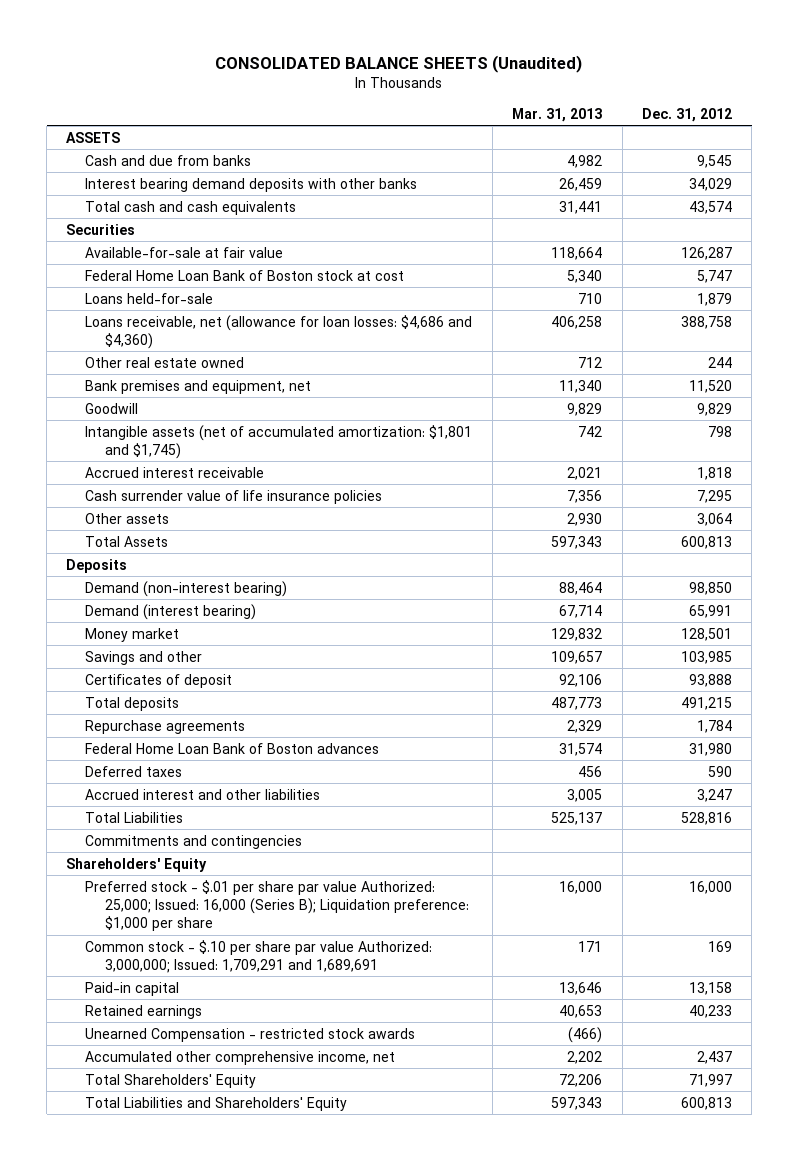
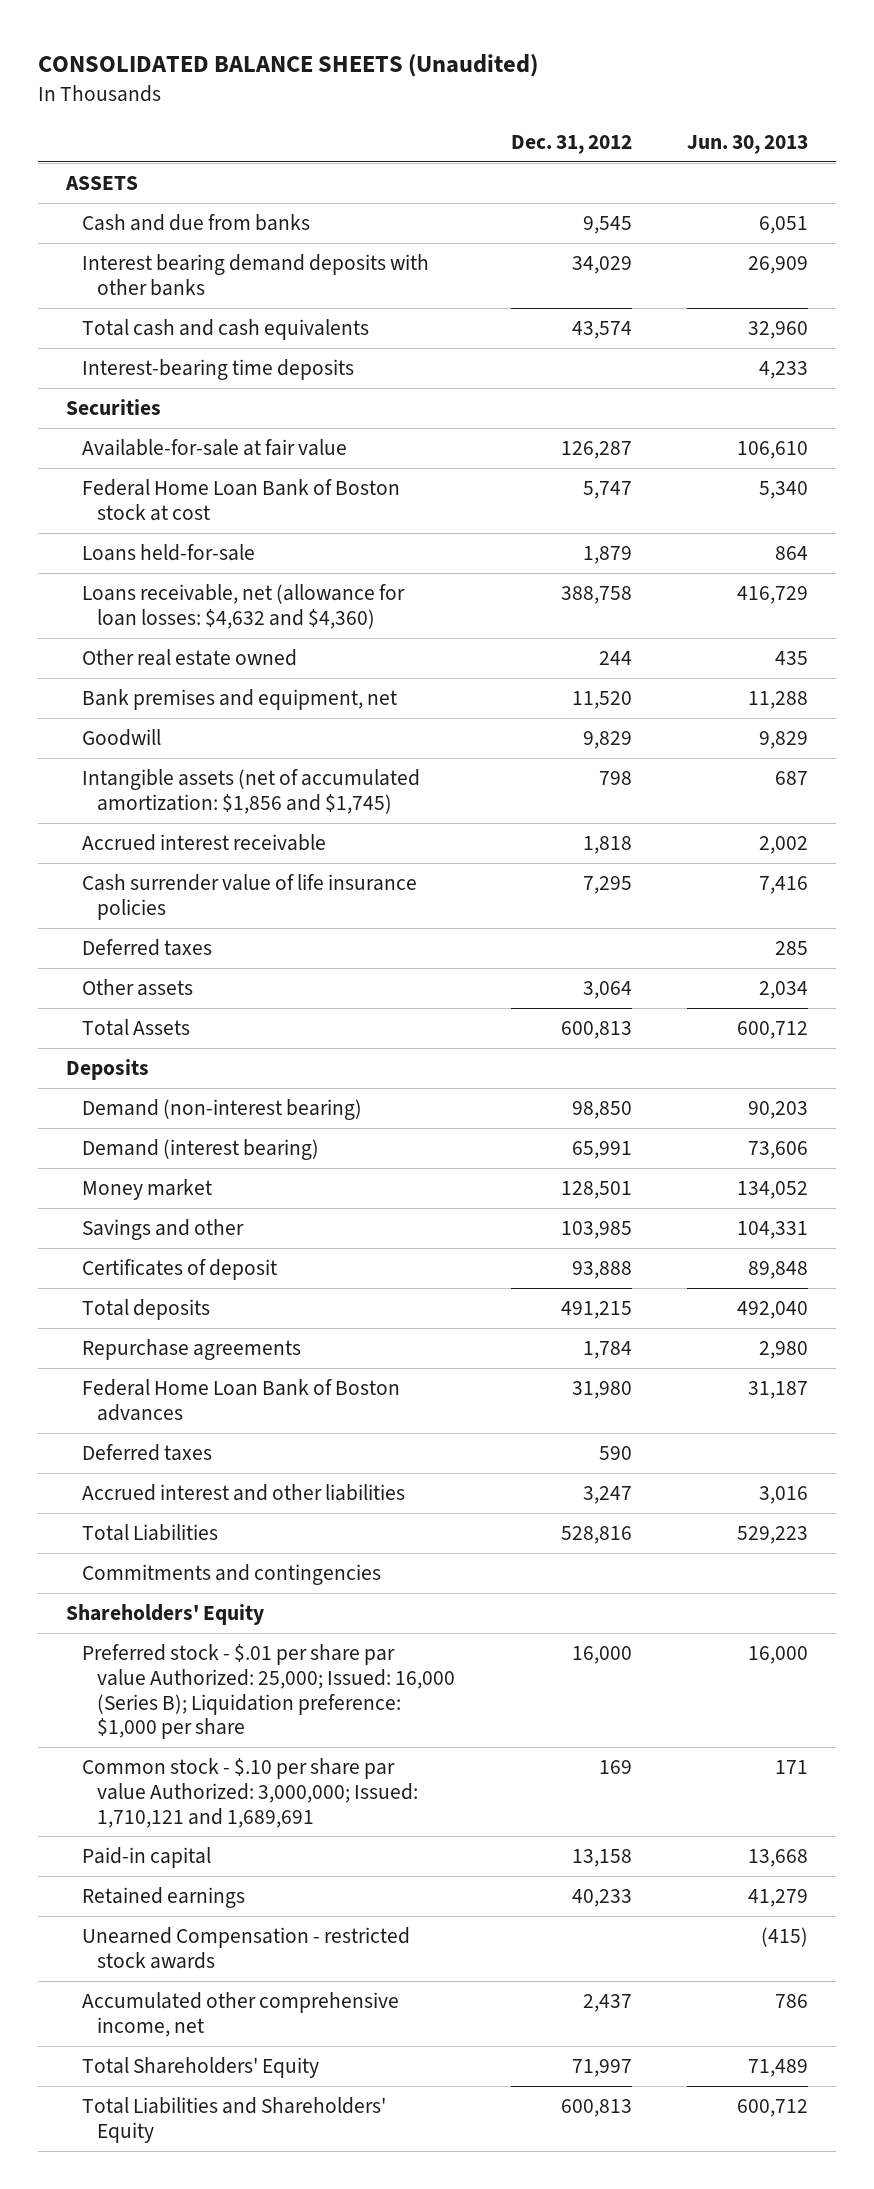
[512,107,603,122] Mar. 31, 2013 -> none
none -> [687,135,809,155] Jun. 30, 2013
none -> [81,359,354,381] Interest-bearing time deposits
[85,314,473,349] Loans receivable, net (allowance for loan losses: $4,686 and $4,360) -> [81,584,405,629] Loans receivable, net (allowance for loan losses: $4,632 and $4,360)
[85,424,473,459] Intangible assets (net of accumulated amortization: $1,801 and $1,745) -> [81,769,420,814] Intangible assets (net of accumulated amortization: $1,856 and $1,745)
none -> [81,939,212,957] Deferred taxes
[85,939,433,973] Common stock - $.10 per share par value Authorized: 3,000,000; Issued: 1,709,291 and 1,689,691 -> [81,1758,419,1828] Common stock - $.10 per share par value Authorized: 3,000,000; Issued: 1,710,121 and 1,689,691

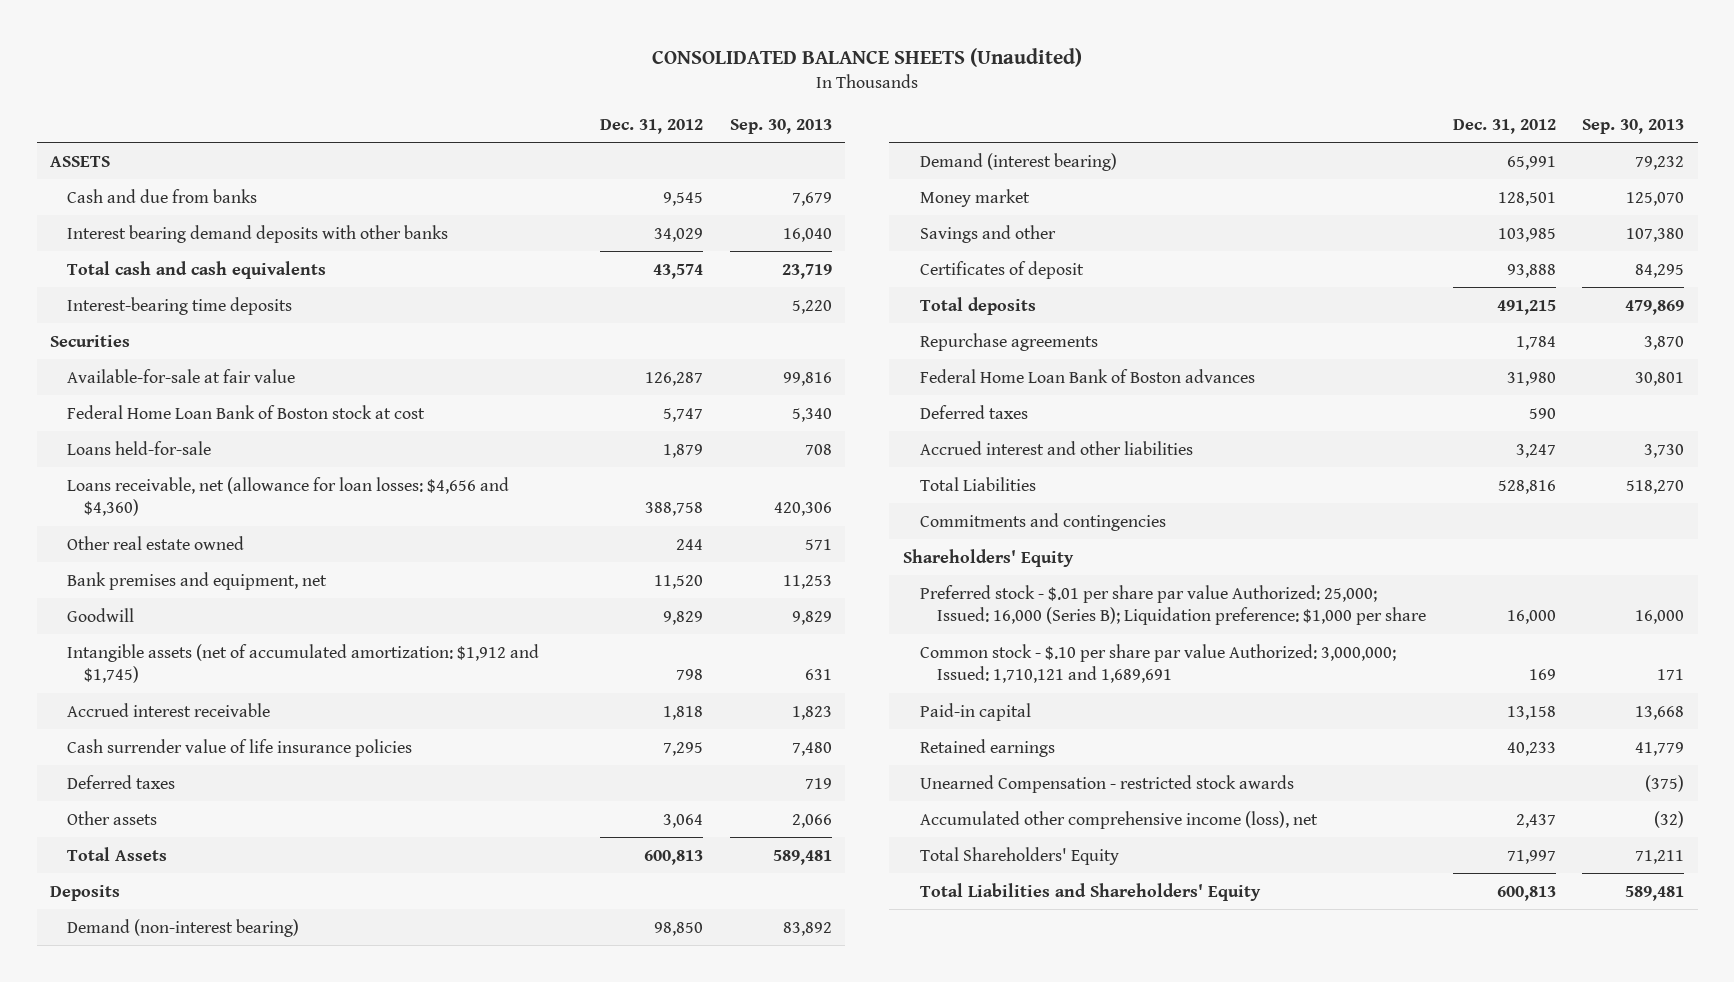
[687,135,809,155] Jun. 30, 2013 -> none
none -> [729,118,832,134] Sep. 30, 2013
[81,584,405,629] Loans receivable, net (allowance for loan losses: $4,632 and $4,360) -> [67,476,510,516] Loans receivable, net (allowance for loan losses: $4,656 and $4,360)
[81,769,420,814] Intangible assets (net of accumulated amortization: $1,856 and $1,745) -> [67,643,540,683] Intangible assets (net of accumulated amortization: $1,912 and $1,745)
[81,1992,399,2037] Accumulated other comprehensive income, net -> [919,810,1318,829] Accumulated other comprehensive income (loss), net

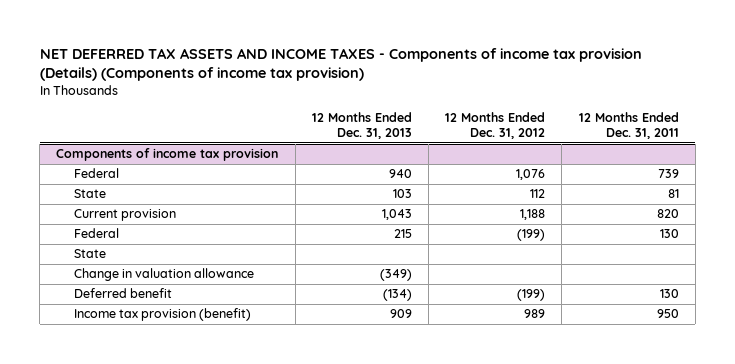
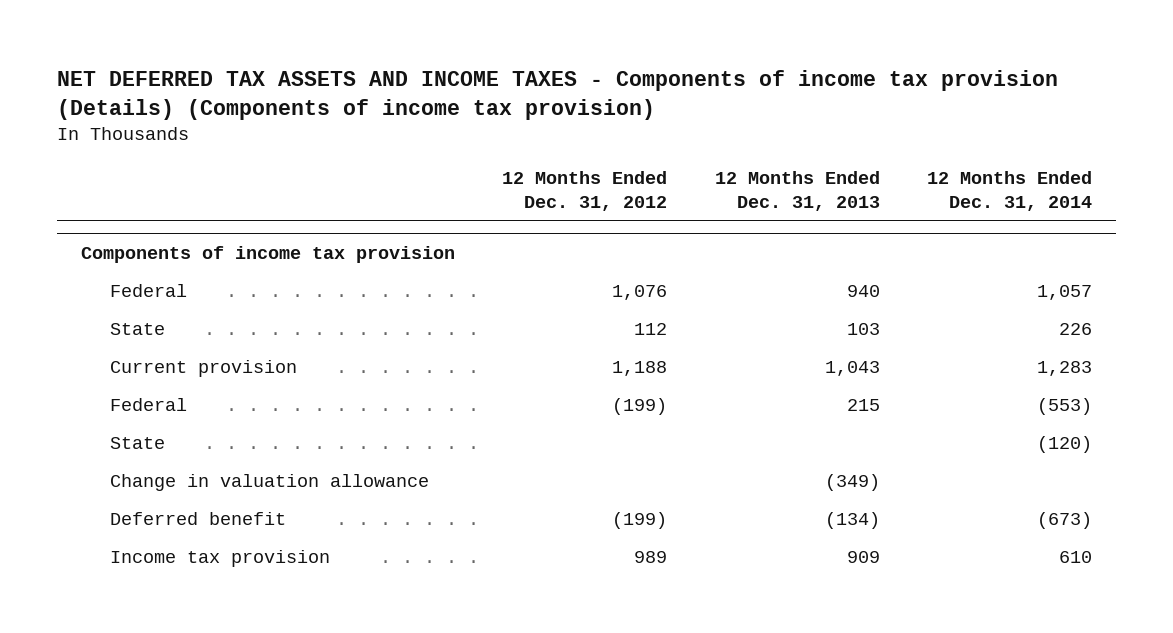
[578,111,679,140] 12 Months Ended Dec. 31, 2011 -> none
none -> [927,171,1093,211] 12 Months Ended Dec. 31, 2014
[74,308,252,322] Income tax provision (benefit) -> [109,550,330,568] Income tax provision

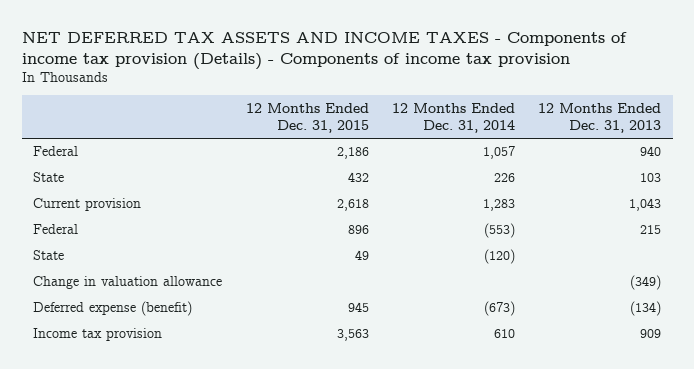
[56,70,1058,121] NET DEFERRED TAX ASSETS AND INCOME TAXES - Components of income tax provision (Details) (Components of income tax provision) -> [21,31,627,70] NET DEFERRED TAX ASSETS AND INCOME TAXES - Components of income tax provision (Details) - Components of income tax provision
[502,171,668,211] 12 Months Ended Dec. 31, 2012 -> none
none -> [245,102,369,133] 12 Months Ended Dec. 31, 2015
[80,246,455,264] Components of income tax provision -> none
[109,512,286,526] Deferred benefit -> [33,301,193,317] Deferred expense (benefit)

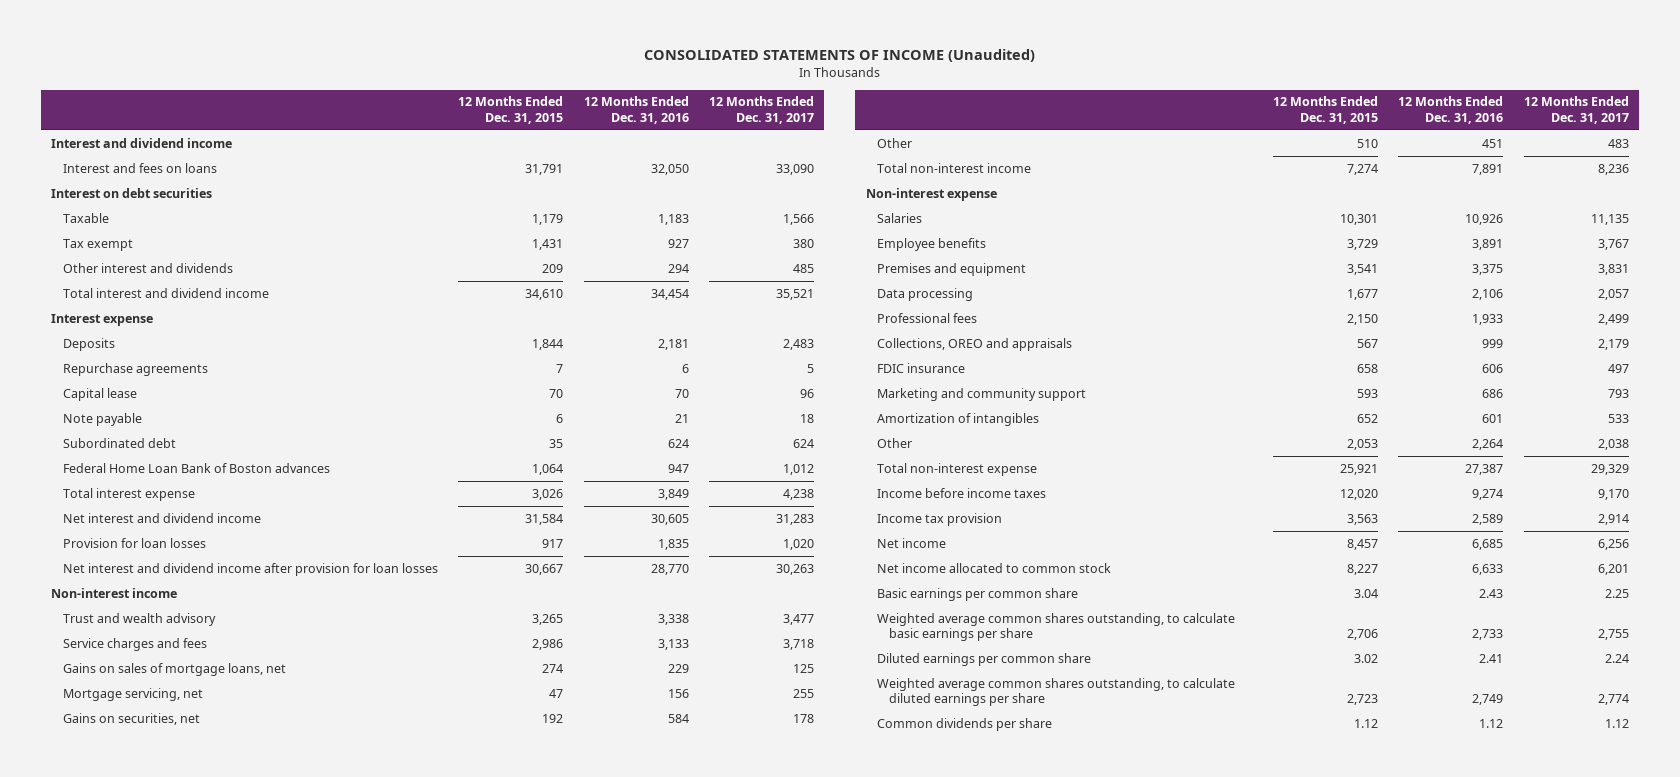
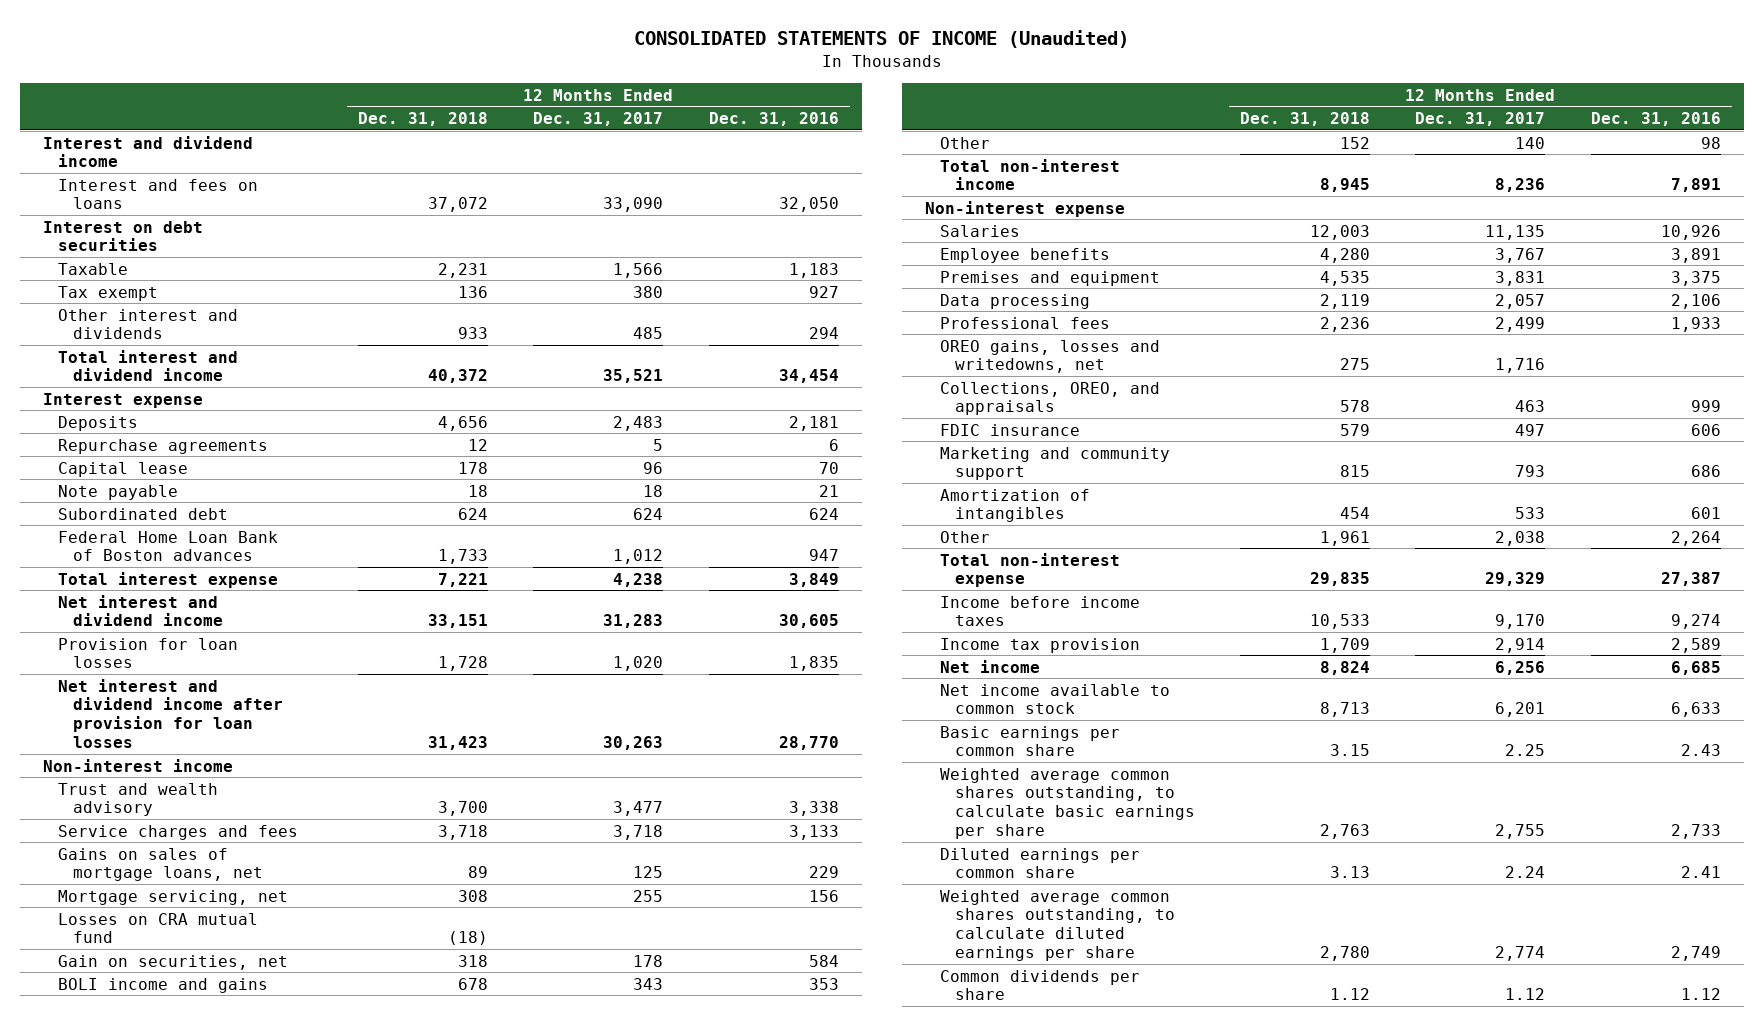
[458,96,564,124] 12 Months Ended Dec. 31, 2015 -> none
none -> [358,112,489,127] Dec. 31, 2018
none -> [57,912,258,944] Losses on CRA mutual fund
[62,712,200,725] Gains on securities, net -> [57,954,288,970] Gain on securities, net
none -> [57,977,268,993] BOLI income and gains
[1482,138,1504,148] 451 -> [1700,136,1721,149] 98
[1607,138,1629,148] 483 -> [1515,136,1546,149] 140
none -> [939,339,1160,374] OREO gains, losses and writedowns, net
[877,337,1073,351] Collections, OREO and appraisals -> [939,381,1160,416] Collections, OREO, and appraisals
[1597,338,1629,350] 2,179 -> [1515,400,1546,413] 463
[877,562,1112,573] Net income allocated to common stock -> [939,683,1170,715] Net income available to common stock

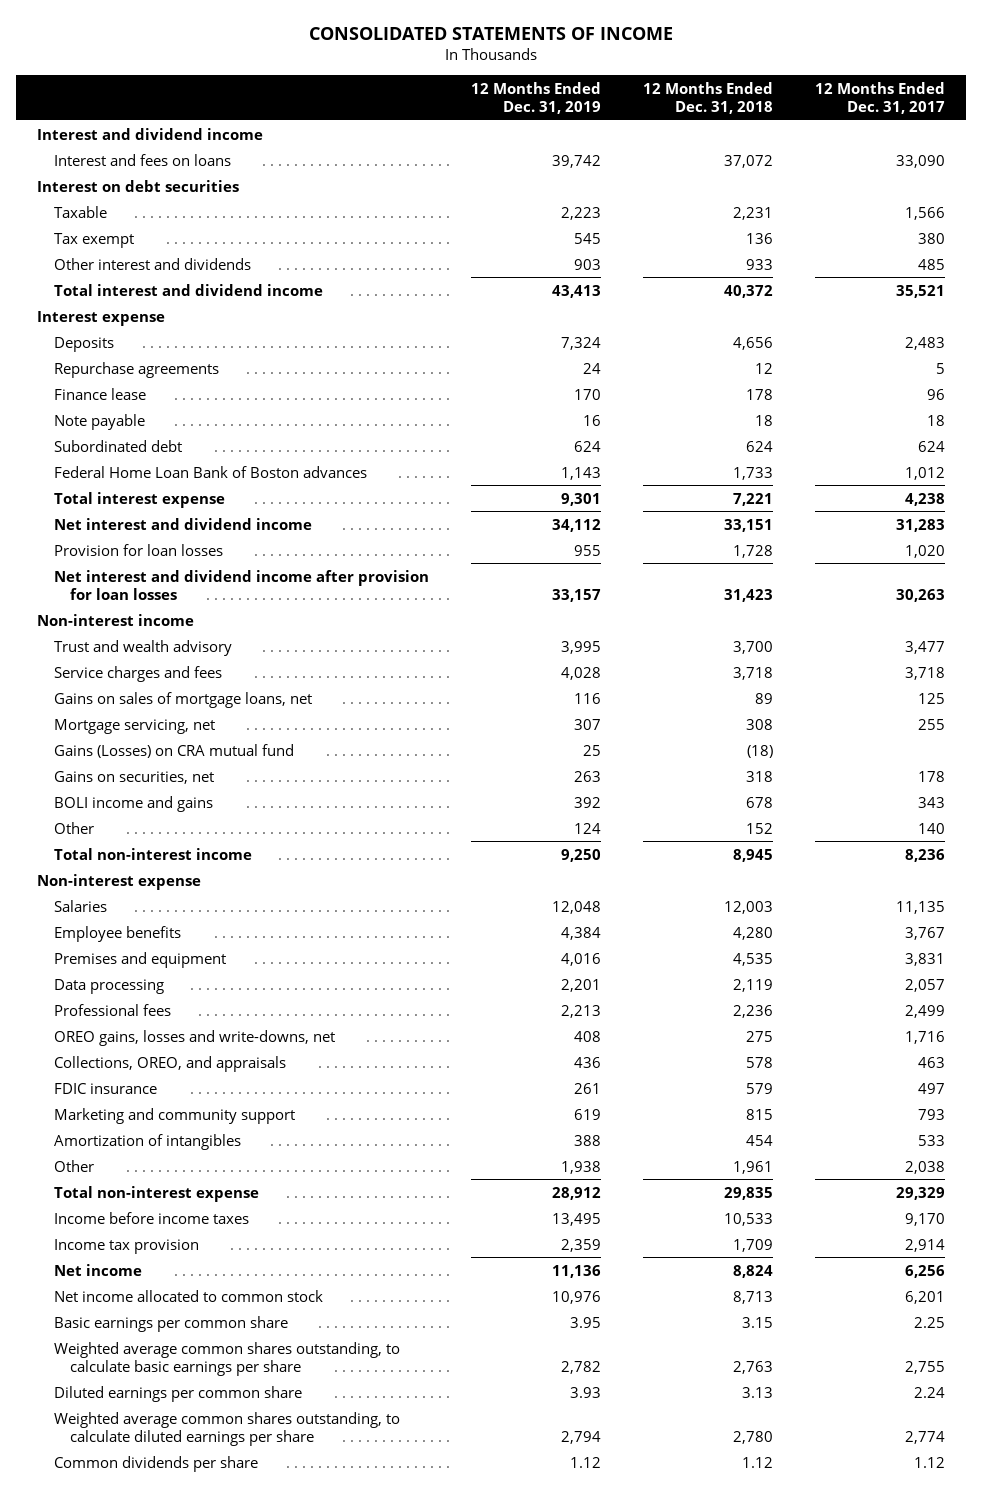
[633,30,1129,49] CONSOLIDATED STATEMENTS OF INCOME (Unaudited) -> [308,26,673,40] CONSOLIDATED STATEMENTS OF INCOME
[708,112,839,127] Dec. 31, 2016 -> none
none -> [470,81,601,114] 12 Months Ended Dec. 31, 2019
[57,461,188,477] Capital lease -> [53,387,146,400] Finance lease
[57,912,258,944] Losses on CRA mutual fund -> [53,743,294,758] Gains (Losses) on CRA mutual fund
[57,954,288,970] Gain on securities, net -> [53,770,214,784] Gains on securities, net
[939,339,1160,374] OREO gains, losses and writedowns, net -> [53,1029,335,1046] OREO gains, losses and write-downs, net
[939,683,1170,715] Net income available to common stock -> [53,1289,323,1302] Net income allocated to common stock

